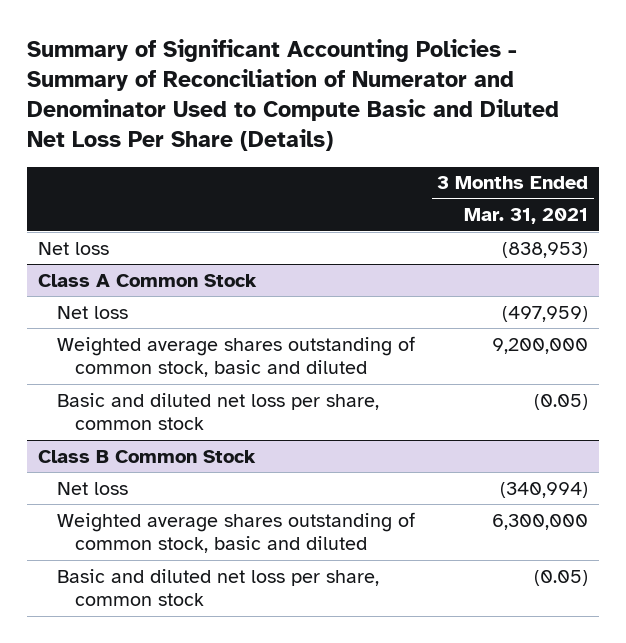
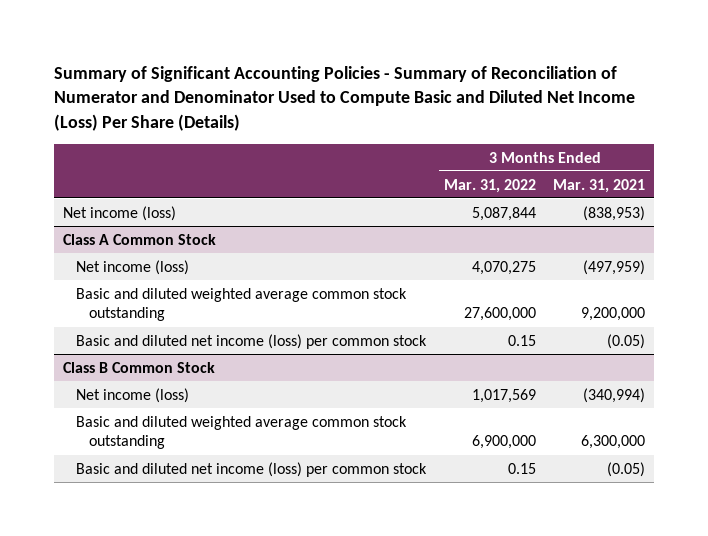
[26,38,559,152] Summary of Significant Accounting Policies - Summary of Reconciliation of Numerator and Denominator Used to Compute Basic and Diluted Net Loss Per Share (Details) -> [54,65,636,132] Summary of Significant Accounting Policies - Summary of Reconciliation of Numerator and Denominator Used to Compute Basic and Diluted Net Income (Loss) Per Share (Details)
none -> [443,178,536,193] Mar. 31, 2022
[38,241,110,255] Net loss -> [62,205,176,221] Net income (loss)
[56,305,128,319] Net loss -> [76,259,190,275] Net income (loss)
[56,335,415,378] Weighted average shares outstanding of common stock, basic and diluted -> [76,287,408,322] Basic and diluted weighted average common stock outstanding
[56,392,379,431] Basic and diluted net loss per share, common stock -> [76,333,428,349] Basic and diluted net income (loss) per common stock
[56,481,128,495] Net loss -> [76,387,190,403] Net income (loss)
[56,511,415,554] Weighted average shares outstanding of common stock, basic and diluted -> [76,415,408,450] Basic and diluted weighted average common stock outstanding
[56,568,379,607] Basic and diluted net loss per share, common stock -> [76,461,428,477] Basic and diluted net income (loss) per common stock

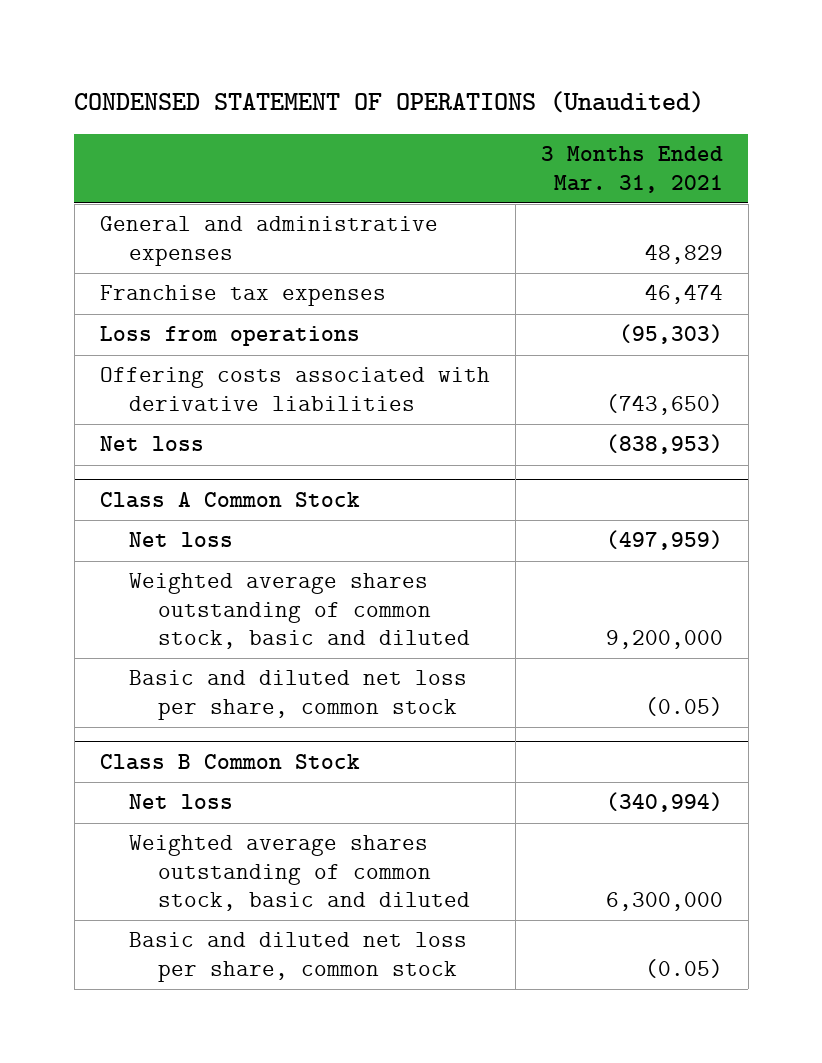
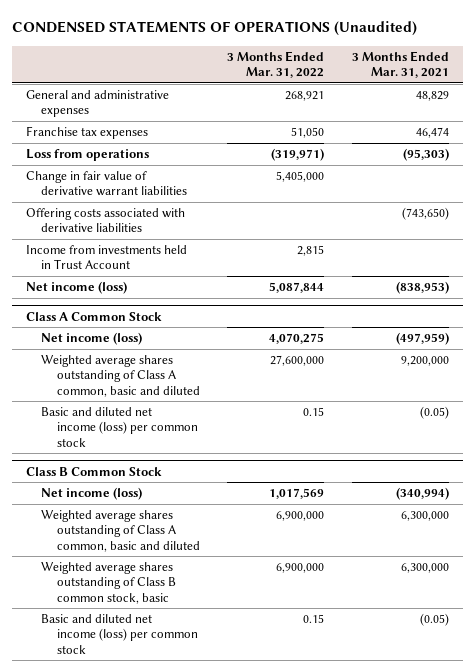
[74,91,705,114] CONDENSED STATEMENT OF OPERATIONS (Unaudited) -> [11,21,417,37] CONDENSED STATEMENTS OF OPERATIONS (Unaudited)
none -> [227,50,325,78] 3 Months Ended Mar. 31, 2022
none -> [25,171,188,197] Change in fair value of derivative warrant liabilities
none -> [25,245,187,270] Income from investments held in Trust Account
[99,436,204,452] Net loss -> [25,281,127,295] Net income (loss)
[128,532,233,548] Net loss -> [41,332,143,346] Net income (loss)
[128,573,470,650] Weighted average shares outstanding of common stock, basic and diluted -> [41,355,200,397] Weighted average shares outstanding of Class A common, basic and diluted
[128,670,467,720] Basic and diluted net loss per share, common stock -> [41,407,198,447] Basic and diluted net income (loss) per common stock
[128,794,233,810] Net loss -> [41,487,143,501] Net income (loss)
[128,835,470,912] Weighted average shares outstanding of common stock, basic and diluted -> [41,510,200,552] Weighted average shares outstanding of Class A common, basic and diluted
none -> [41,562,176,604] Weighted average shares outstanding of Class B common stock, basic
[128,932,467,982] Basic and diluted net loss per share, common stock -> [41,614,198,654] Basic and diluted net income (loss) per common stock

